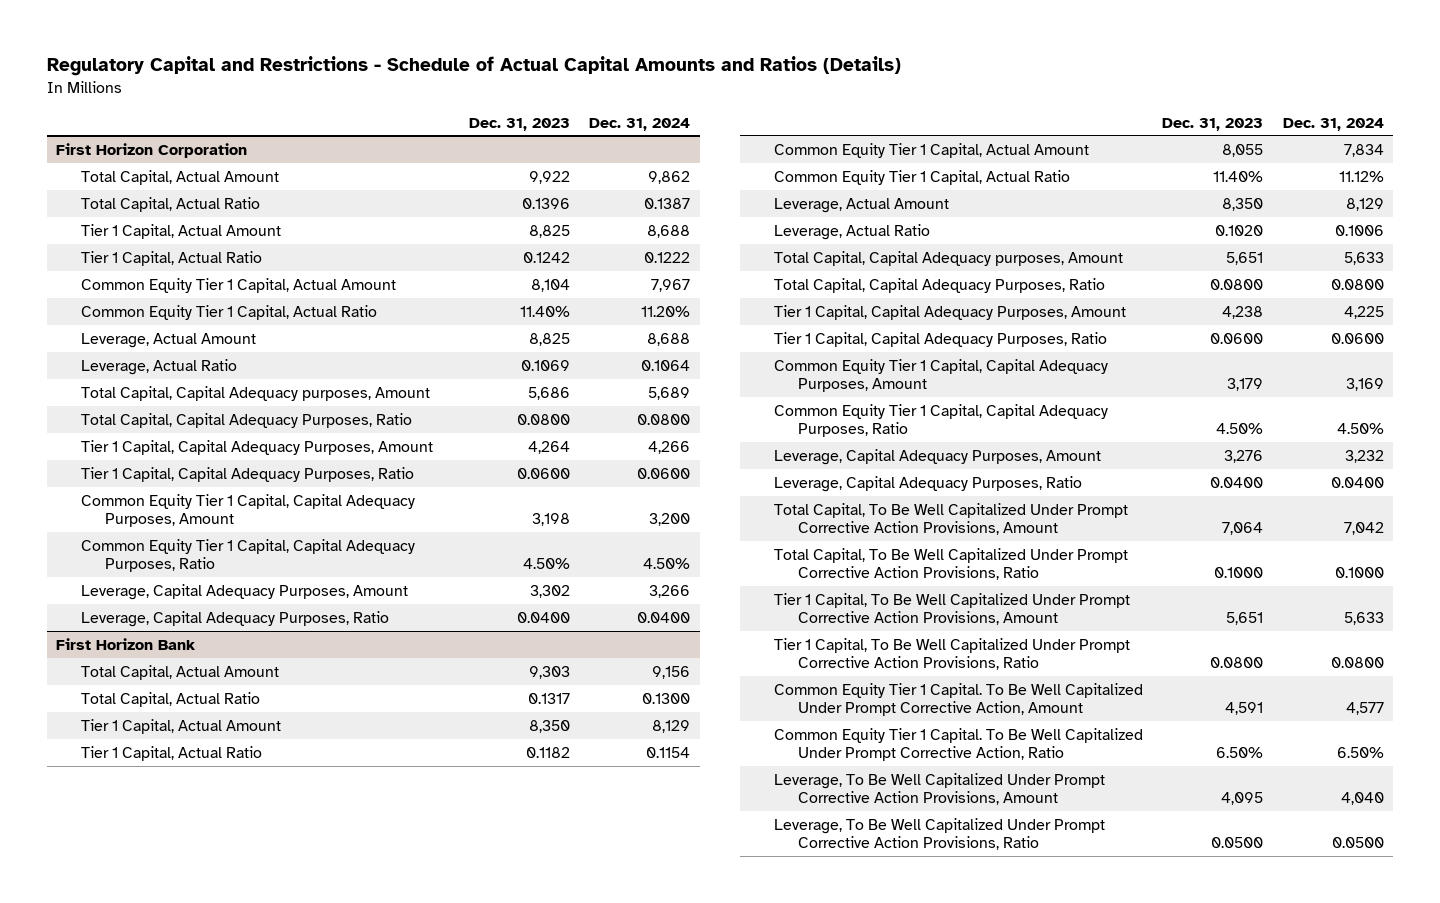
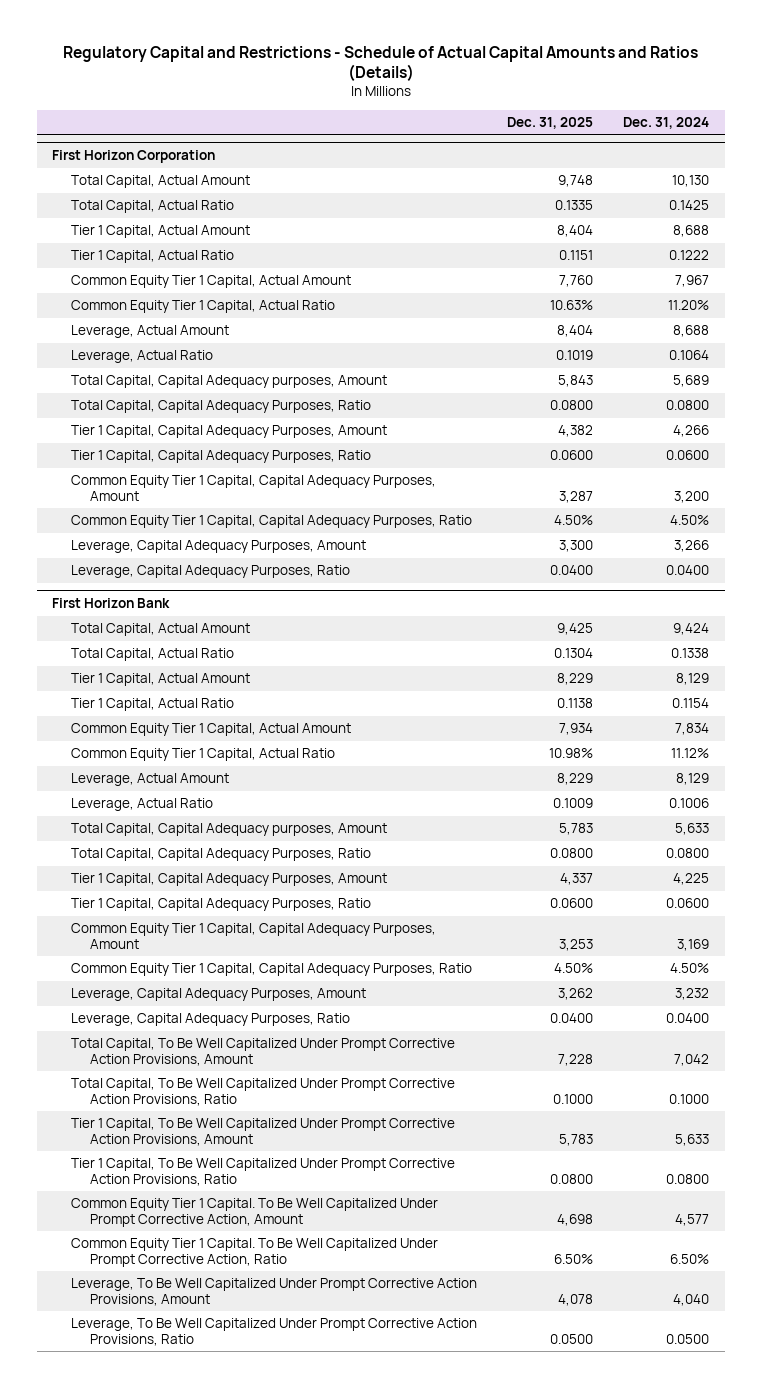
[468,117,570,131] Dec. 31, 2023 -> none
none -> [507,116,594,129] Dec. 31, 2025
[648,170,691,184] 9,862 -> [672,175,710,188] 10,130
[644,197,691,209] 0.1387 -> [669,200,710,211] 0.1425
[652,665,691,679] 9,156 -> [673,623,710,636] 9,424
[642,692,691,704] 0.1300 -> [671,648,710,659] 0.1338

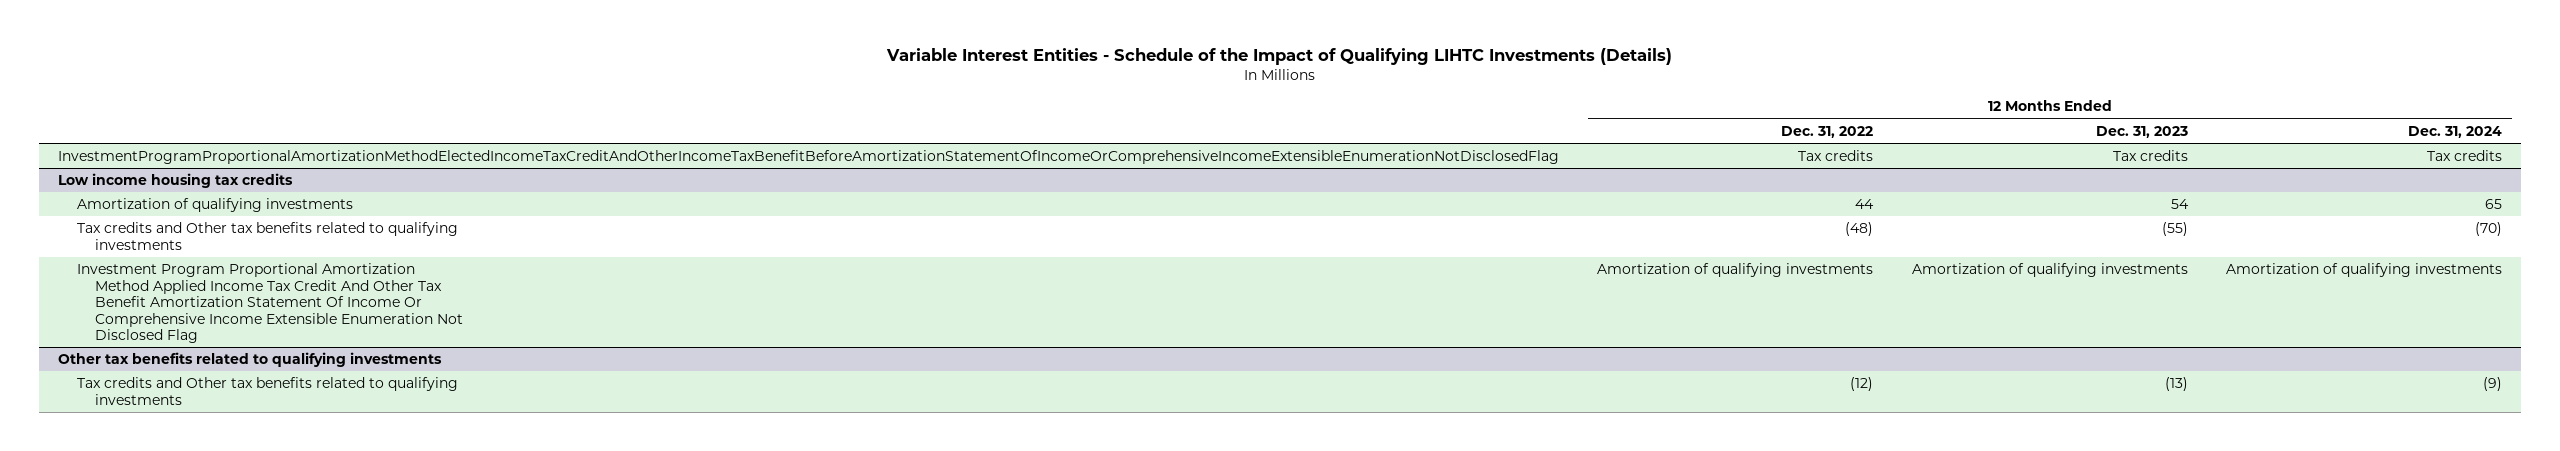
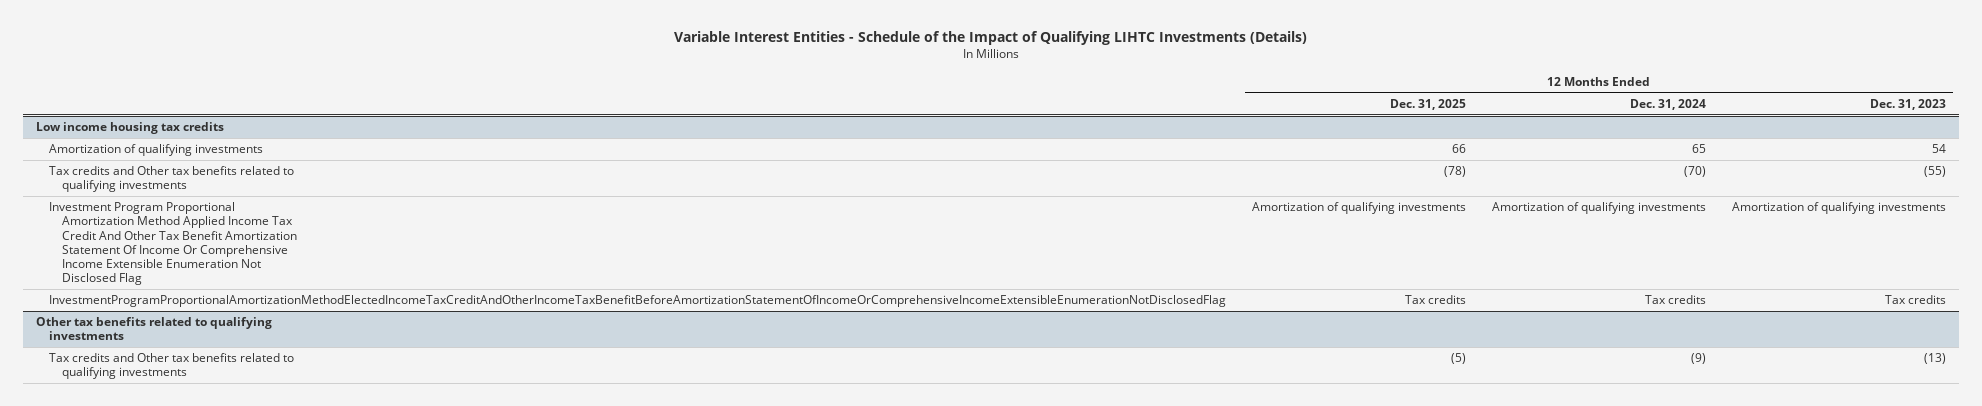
[1781,125,1874,138] Dec. 31, 2022 -> none
none -> [1390,98,1467,110] Dec. 31, 2025
[57,150,1559,165] InvestmentProgramProportionalAmortizationMethodElectedIncomeTaxCreditAndOtherIncomeTaxBenefitBeforeAmortizationStatementOfIncomeOrComprehensiveIncomeExtensibleEnumerationNotDisclosedFlag -> none
none -> [48,295,1226,308] InvestmentProgramProportionalAmortizationMethodElectedIncomeTaxCreditAndOtherIncomeTaxBenefitBeforeAmortizationStatementOfIncomeOrComprehensiveIncomeExtensibleEnumerationNotDisclosedFlag

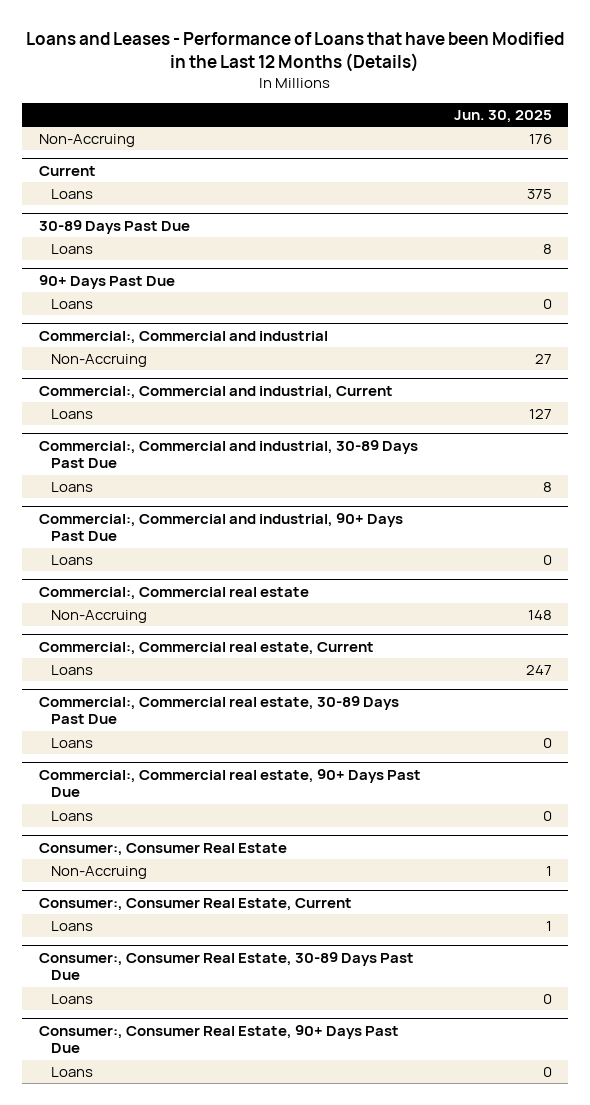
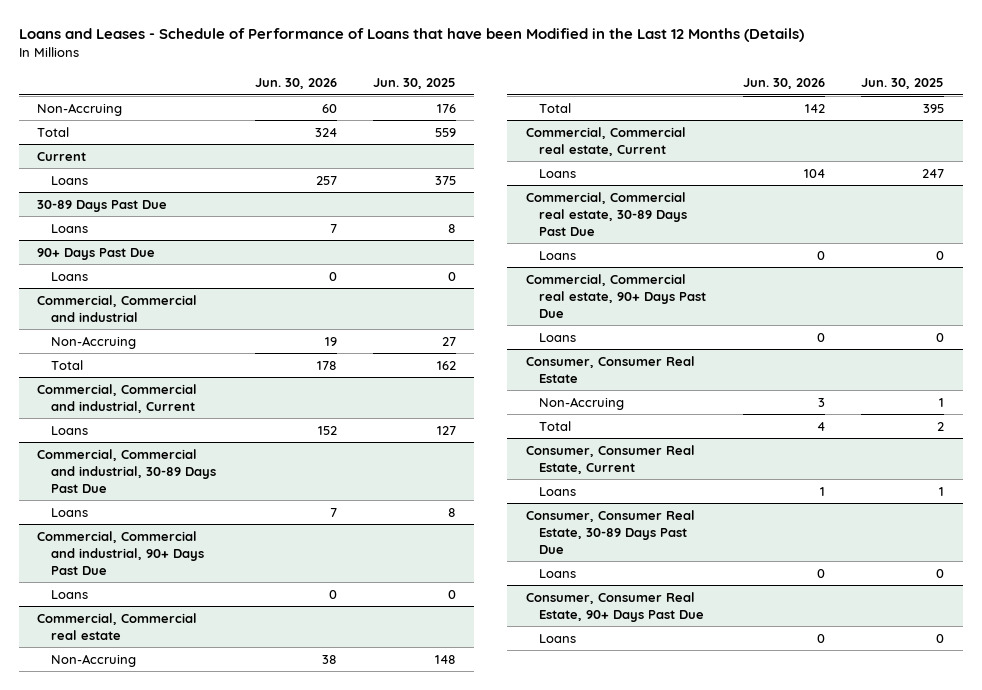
[26,32,565,73] Loans and Leases - Performance of Loans that have been Modified in the Last 12 Months (Details) -> [18,28,804,43] Loans and Leases - Schedule of Performance of Loans that have been Modified in the Last 12 Months (Details)
none -> [254,78,337,90] Jun. 30, 2026
none -> [37,126,70,137] Total
[38,330,328,344] Commercial:, Commercial and industrial -> [37,294,198,322] Commercial, Commercial and industrial
none -> [50,359,83,370] Total
[38,385,393,399] Commercial:, Commercial and industrial, Current -> [37,383,198,413] Commercial, Commercial and industrial, Current
[38,439,418,469] Commercial:, Commercial and industrial, 30-89 Days Past Due -> [37,448,216,493] Commercial, Commercial and industrial, 30-89 Days Past Due
[38,512,403,542] Commercial:, Commercial and industrial, 90+ Days Past Due -> [37,530,204,575] Commercial, Commercial and industrial, 90+ Days Past Due
[38,586,309,600] Commercial:, Commercial real estate -> [37,612,198,640] Commercial, Commercial real estate
none -> [539,102,572,113] Total
[38,641,374,655] Commercial:, Commercial real estate, Current -> [525,126,686,156] Commercial, Commercial real estate, Current
[38,695,399,725] Commercial:, Commercial real estate, 30-89 Days Past Due -> [525,191,688,236] Commercial, Commercial real estate, 30-89 Days Past Due
[38,768,421,798] Commercial:, Commercial real estate, 90+ Days Past Due -> [525,273,707,318] Commercial, Commercial real estate, 90+ Days Past Due
[38,842,287,856] Consumer:, Consumer Real Estate -> [525,355,695,383] Consumer, Consumer Real Estate
none -> [539,420,572,431] Total
[38,897,352,911] Consumer:, Consumer Real Estate, Current -> [525,444,695,474] Consumer, Consumer Real Estate, Current
[38,951,414,981] Consumer:, Consumer Real Estate, 30-89 Days Past Due -> [525,509,695,554] Consumer, Consumer Real Estate, 30-89 Days Past Due
[38,1024,399,1054] Consumer:, Consumer Real Estate, 90+ Days Past Due -> [525,591,705,622] Consumer, Consumer Real Estate, 90+ Days Past Due

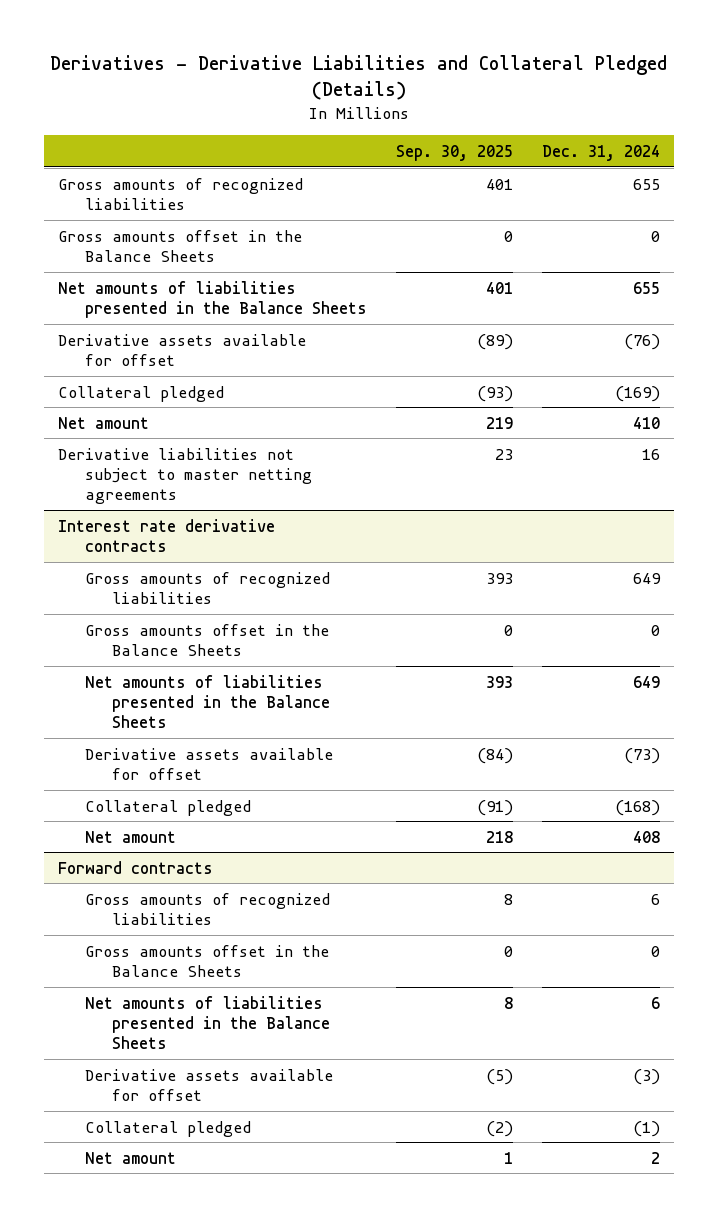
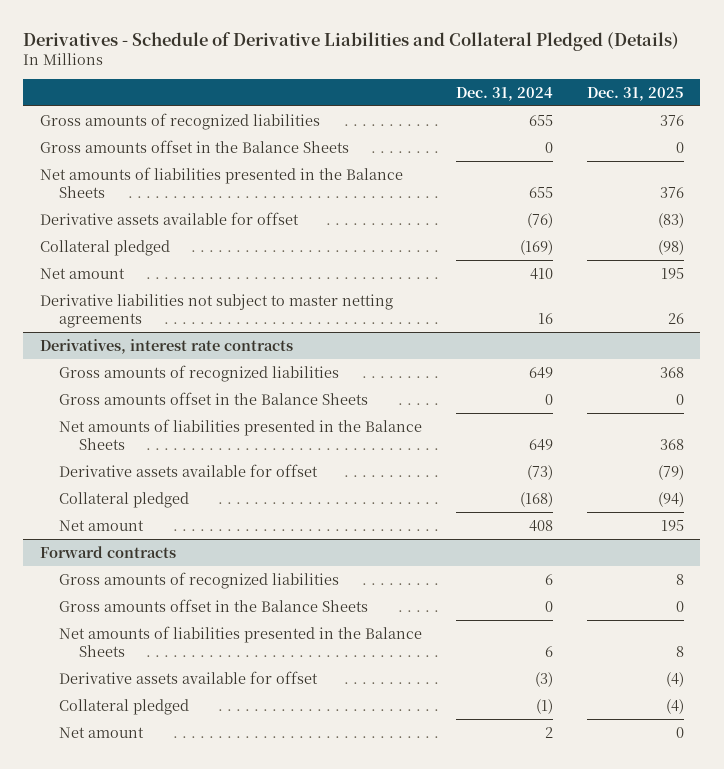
[50,55,668,100] Derivatives - Derivative Liabilities and Collateral Pledged (Details) -> [23,31,680,51] Derivatives - Schedule of Derivative Liabilities and Collateral Pledged (Details)
[395,144,513,161] Sep. 30, 2025 -> none
none -> [586,86,684,101] Dec. 31, 2025
[58,518,276,552] Interest rate derivative contracts -> [40,338,294,354] Derivatives, interest rate contracts

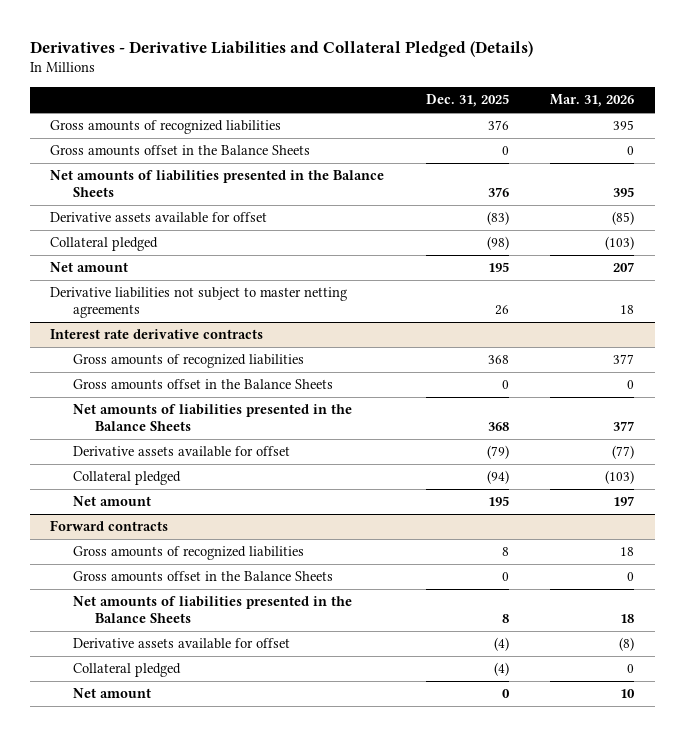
[23,31,680,51] Derivatives - Schedule of Derivative Liabilities and Collateral Pledged (Details) -> [29,40,533,57] Derivatives - Derivative Liabilities and Collateral Pledged (Details)
[456,86,554,101] Dec. 31, 2024 -> none
none -> [549,94,634,108] Mar. 31, 2026
[40,338,294,354] Derivatives, interest rate contracts -> [50,329,264,340] Interest rate derivative contracts

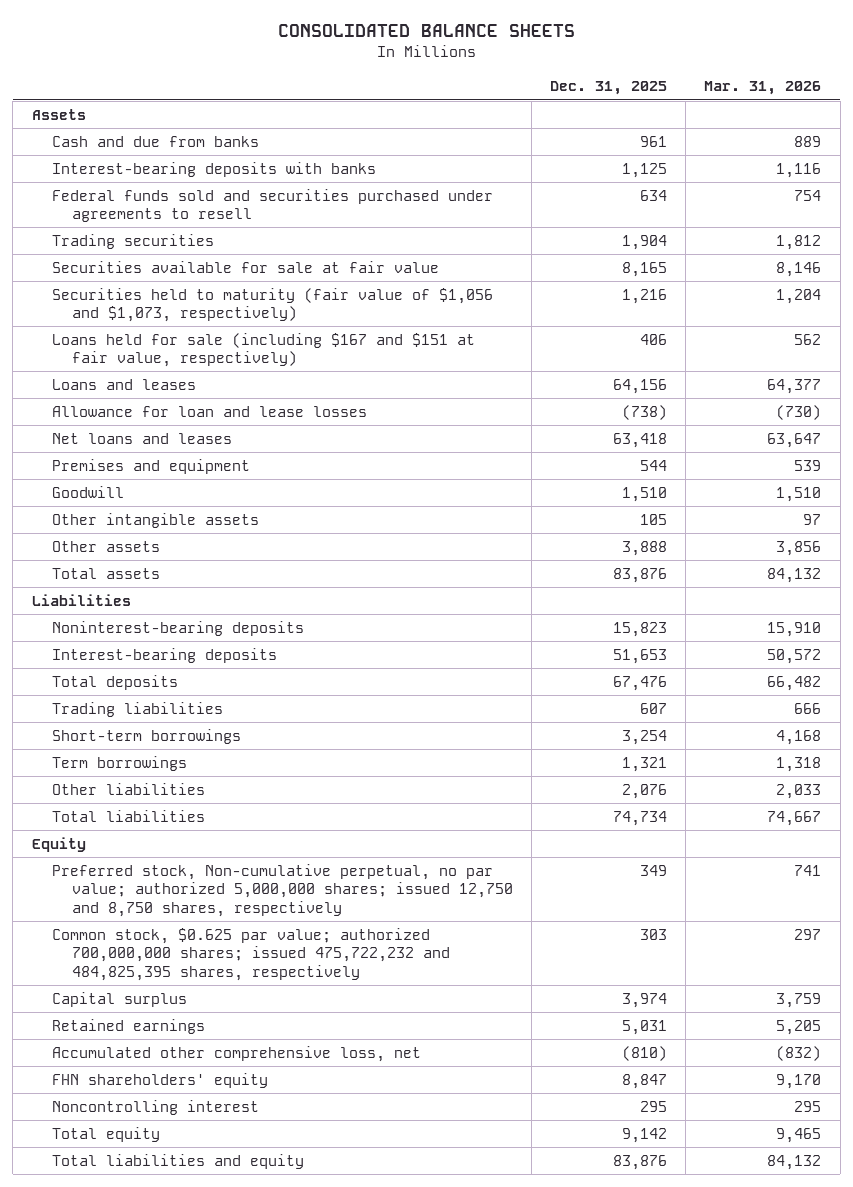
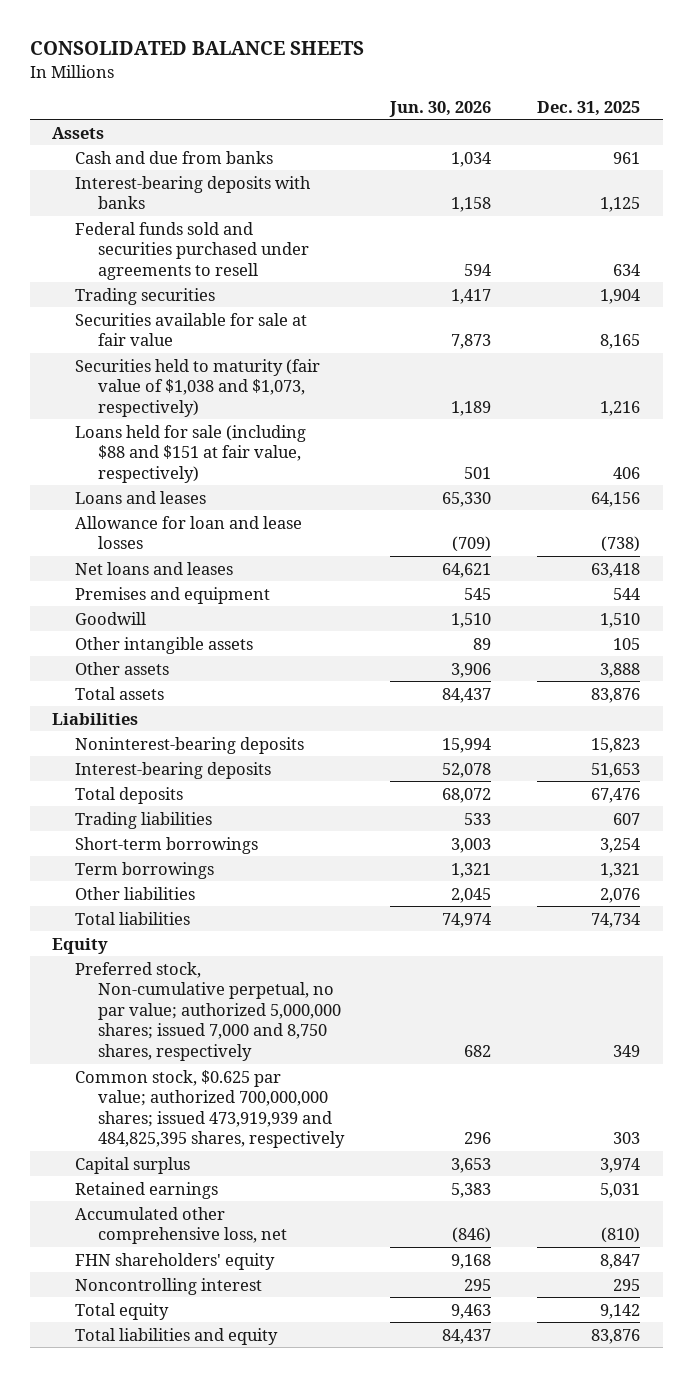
[704,81,822,96] Mar. 31, 2026 -> none
none -> [388,100,491,117] Jun. 30, 2026
[51,287,493,323] Securities held to maturity (fair value of $1,056 and $1,073, respectively) -> [75,358,321,417] Securities held to maturity (fair value of $1,038 and $1,073, respectively)
[51,332,475,368] Loans held for sale (including $167 and $151 at fair value, respectively) -> [75,424,307,483] Loans held for sale (including $88 and $151 at fair value, respectively)
[51,863,513,917] Preferred stock, Non-cumulative perpetual, no par value; authorized 5,000,000 shares; issued 12,750 and 8,750 shares, respectively -> [75,961,341,1061] Preferred stock, Non-cumulative perpetual, no par value; authorized 5,000,000 shares; issued 7,000 and 8,750 shares, respectively
[51,927,450,981] Common stock, $0.625 par value; authorized 700,000,000 shares; issued 475,722,232 and 484,825,395 shares, respectively -> [75,1069,345,1149] Common stock, $0.625 par value; authorized 700,000,000 shares; issued 473,919,939 and 484,825,395 shares, respectively

